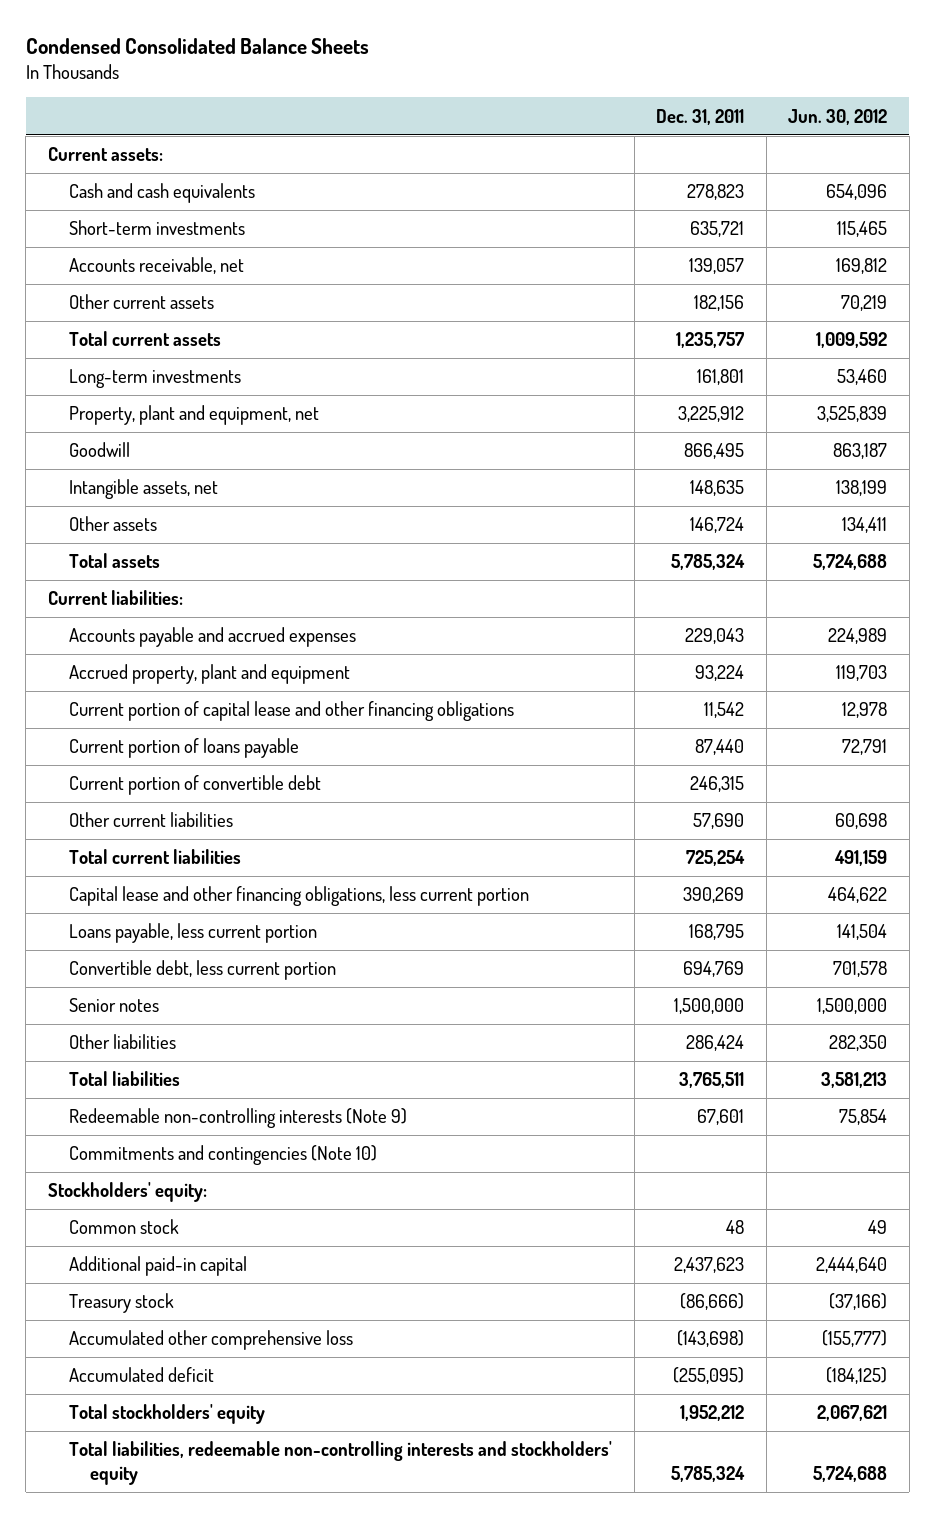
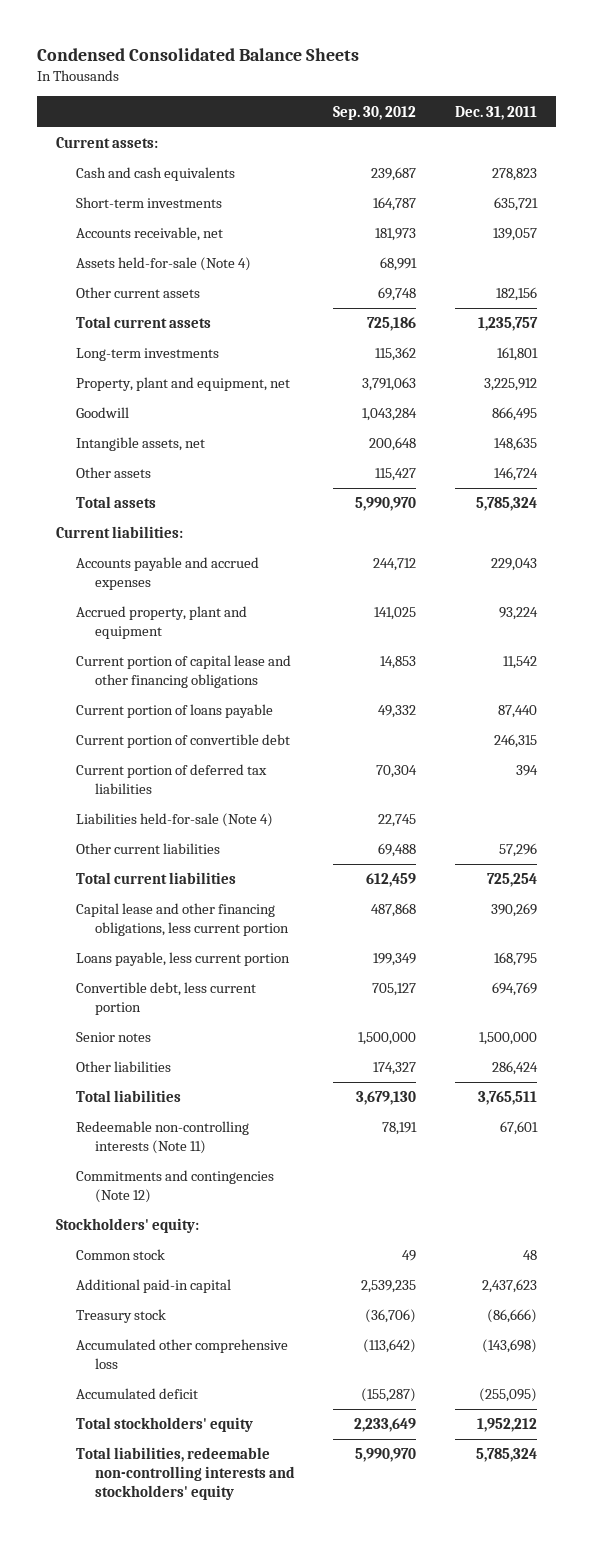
[788,108,888,125] Jun. 30, 2012 -> none
none -> [333,105,417,120] Sep. 30, 2012
none -> [75,257,251,272] Assets held-for-sale (Note 4)
none -> [75,764,267,795] Current portion of deferred tax liabilities
none -> [75,813,273,828] Liabilities held-for-sale (Note 4)
[693,813,745,830] 57,690 -> [498,843,537,858] 57,296
[69,1108,408,1129] Redeemable non-controlling interests (Note 9) -> [75,1121,249,1155] Redeemable non-controlling interests (Note 11)
[69,1145,378,1166] Commitments and contingencies (Note 10) -> [75,1170,274,1204] Commitments and contingencies (Note 12)

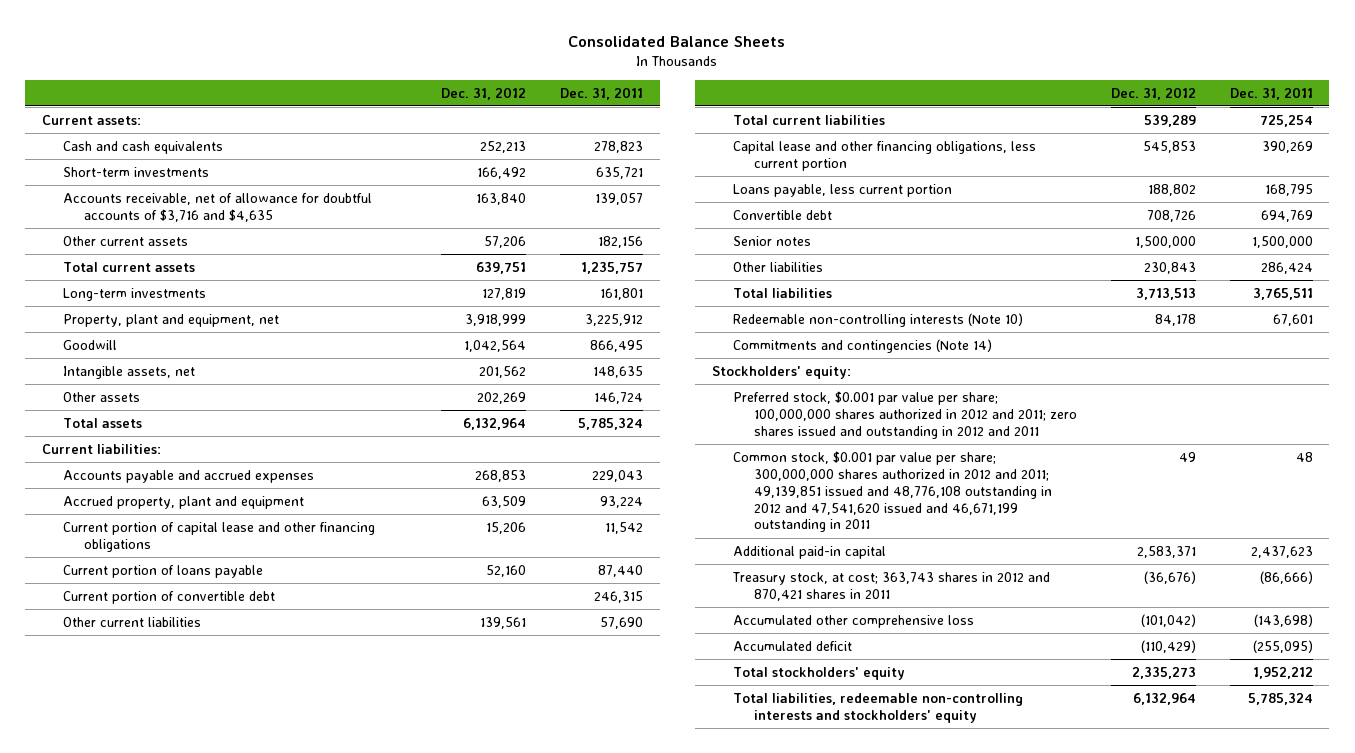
[36,47,359,61] Condensed Consolidated Balance Sheets -> [568,36,786,48] Consolidated Balance Sheets
[333,105,417,120] Sep. 30, 2012 -> none
none -> [441,86,527,100] Dec. 31, 2012
[75,257,251,272] Assets held-for-sale (Note 4) -> none
[75,227,223,242] Accounts receivable, net -> [63,192,373,222] Accounts receivable, net of allowance for doubtful accounts of $3,716 and $4,635
[75,764,267,795] Current portion of deferred tax liabilities -> none
[75,813,273,828] Liabilities held-for-sale (Note 4) -> none
[498,843,537,858] 57,296 -> [600,616,644,629] 57,690
[75,982,256,1016] Convertible debt, less current portion -> [732,209,832,220] Convertible debt
[75,1121,249,1155] Redeemable non-controlling interests (Note 11) -> [732,312,1023,327] Redeemable non-controlling interests (Note 10)
[75,1170,274,1204] Commitments and contingencies (Note 12) -> [732,338,992,353] Commitments and contingencies (Note 14)
none -> [732,390,1077,439] Preferred stock, $0.001 par value per share; 100,000,000 shares authorized in 2012 and 2011; zero shares issued and outstanding in 2012 and 2011
[75,1249,165,1261] Common stock -> [732,450,1052,533] Common stock, $0.001 par value per share; 300,000,000 shares authorized in 2012 and 2011; 49,139,851 issued and 48,776,108 outstanding in 2012 and 47,541,620 issued and 46,671,199 outstanding in 2011
[75,1309,166,1324] Treasury stock -> [731,571,1050,601] Treasury stock, at cost; 363,743 shares in 2012 and 870,421 shares in 2011

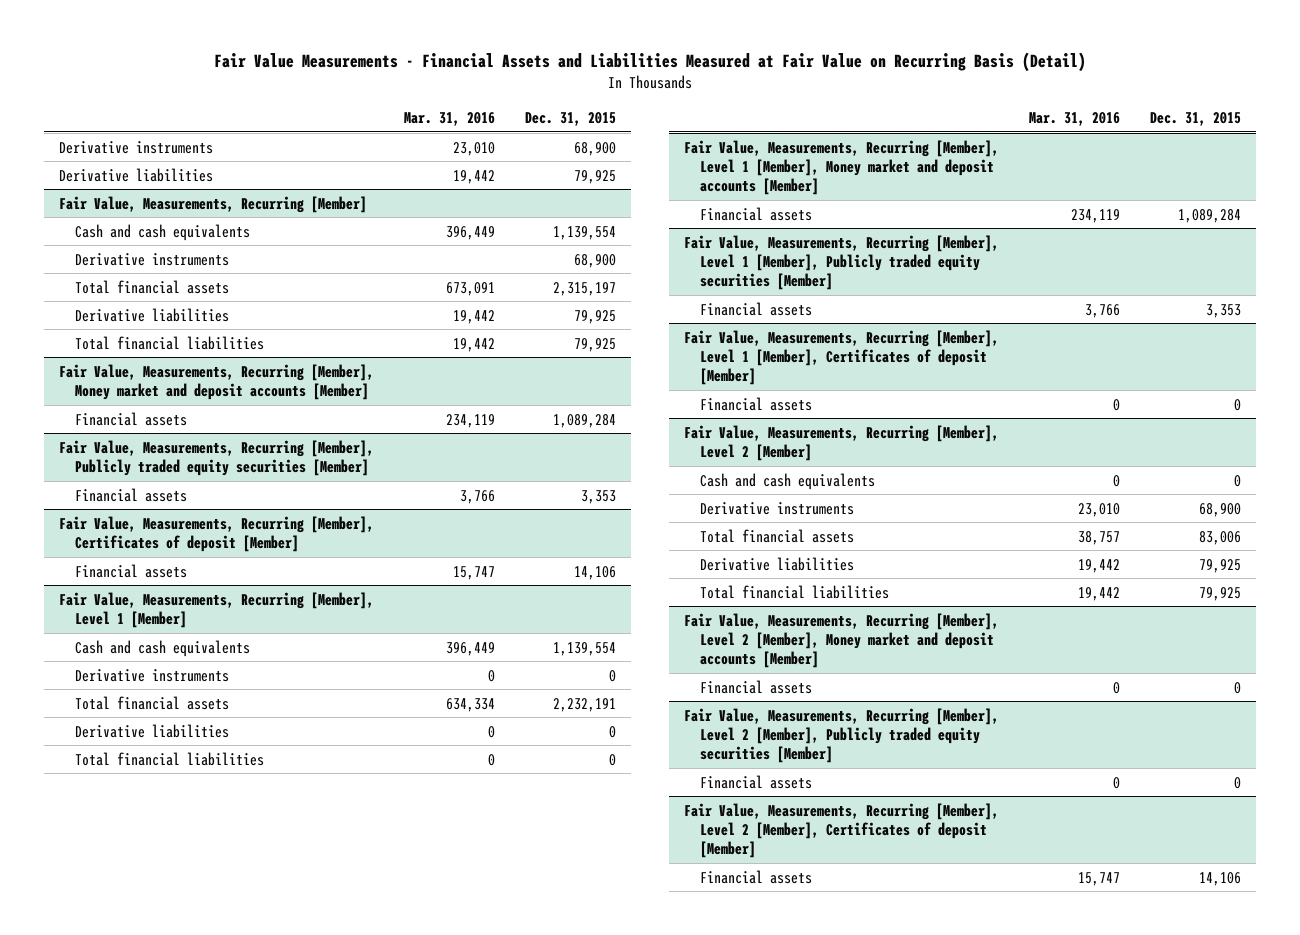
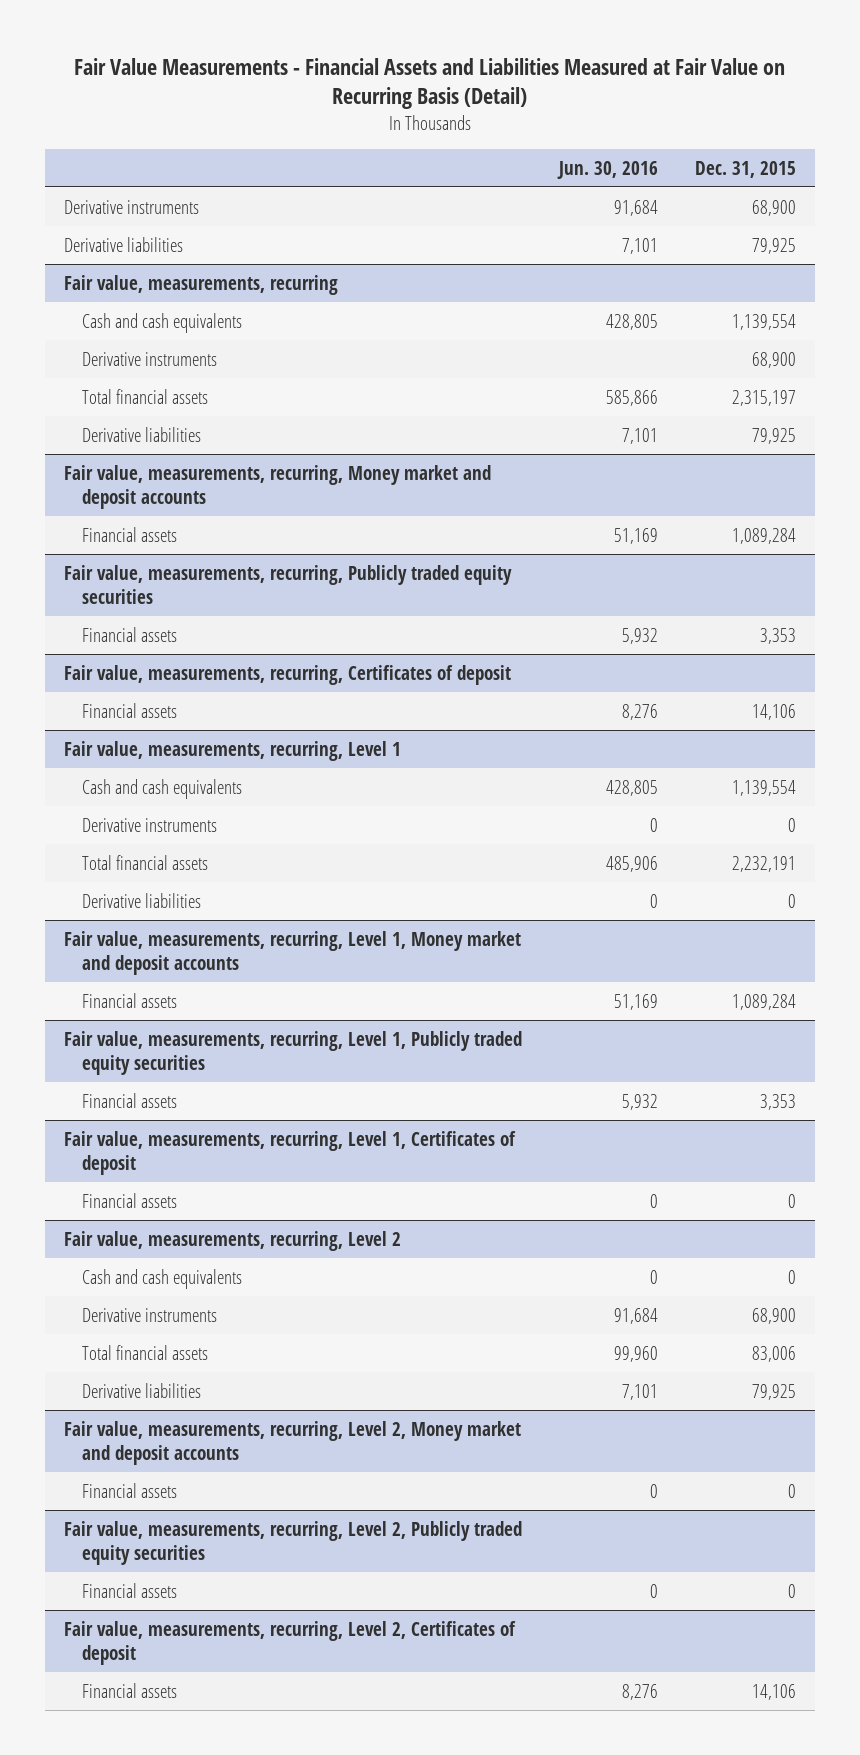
[403,112,495,127] Mar. 31, 2016 -> none
none -> [556,160,658,179] Jun. 30, 2016
[58,195,367,213] Fair Value, Measurements, Recurring [Member] -> [63,274,338,295] Fair value, measurements, recurring
[74,335,264,350] Total financial liabilities -> none
[58,363,374,400] Fair Value, Measurements, Recurring [Member], Money market and deposit accounts [Member] -> [63,464,491,509] Fair value, measurements, recurring, Money market and deposit accounts
[58,439,374,476] Fair Value, Measurements, Recurring [Member], Publicly traded equity securities [Member] -> [63,564,512,604] Fair value, measurements, recurring, Publicly traded equity securities
[58,515,374,552] Fair Value, Measurements, Recurring [Member], Certificates of deposit [Member] -> [63,664,511,685] Fair value, measurements, recurring, Certificates of deposit
[58,591,374,628] Fair Value, Measurements, Recurring [Member], Level 1 [Member] -> [63,740,401,761] Fair value, measurements, recurring, Level 1
[74,751,264,766] Total financial liabilities -> none
[684,139,1000,196] Fair Value, Measurements, Recurring [Member], Level 1 [Member], Money market and deposit accounts [Member] -> [63,930,521,975] Fair value, measurements, recurring, Level 1, Money market and deposit accounts
[684,234,1000,291] Fair Value, Measurements, Recurring [Member], Level 1 [Member], Publicly traded equity securities [Member] -> [63,1030,522,1075] Fair value, measurements, recurring, Level 1, Publicly traded equity securities
[684,329,1000,386] Fair Value, Measurements, Recurring [Member], Level 1 [Member], Certificates of deposit [Member] -> [63,1130,516,1175] Fair value, measurements, recurring, Level 1, Certificates of deposit
[684,424,1000,461] Fair Value, Measurements, Recurring [Member], Level 2 [Member] -> [63,1230,401,1251] Fair value, measurements, recurring, Level 2
[700,584,890,599] Total financial liabilities -> none
[684,612,1000,669] Fair Value, Measurements, Recurring [Member], Level 2 [Member], Money market and deposit accounts [Member] -> [63,1420,521,1465] Fair value, measurements, recurring, Level 2, Money market and deposit accounts
[684,707,1000,764] Fair Value, Measurements, Recurring [Member], Level 2 [Member], Publicly traded equity securities [Member] -> [63,1520,522,1565] Fair value, measurements, recurring, Level 2, Publicly traded equity securities
[684,802,1000,859] Fair Value, Measurements, Recurring [Member], Level 2 [Member], Certificates of deposit [Member] -> [63,1620,516,1665] Fair value, measurements, recurring, Level 2, Certificates of deposit

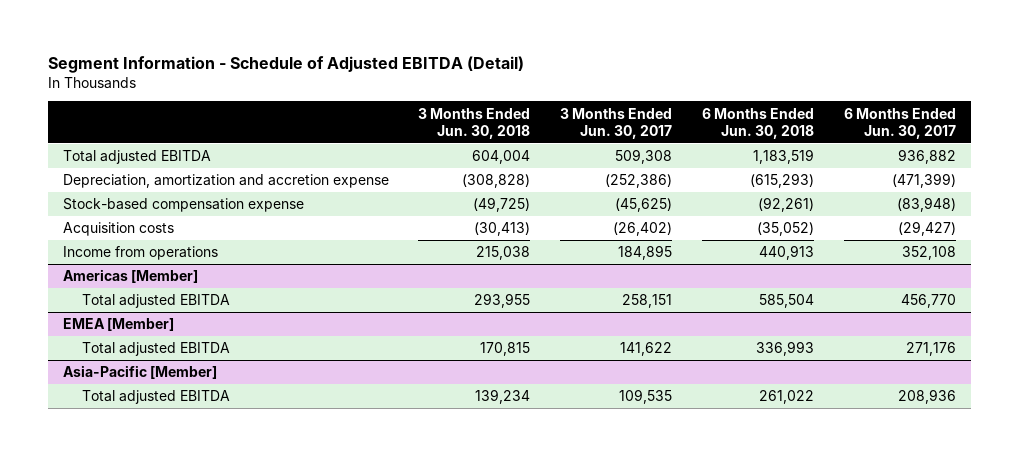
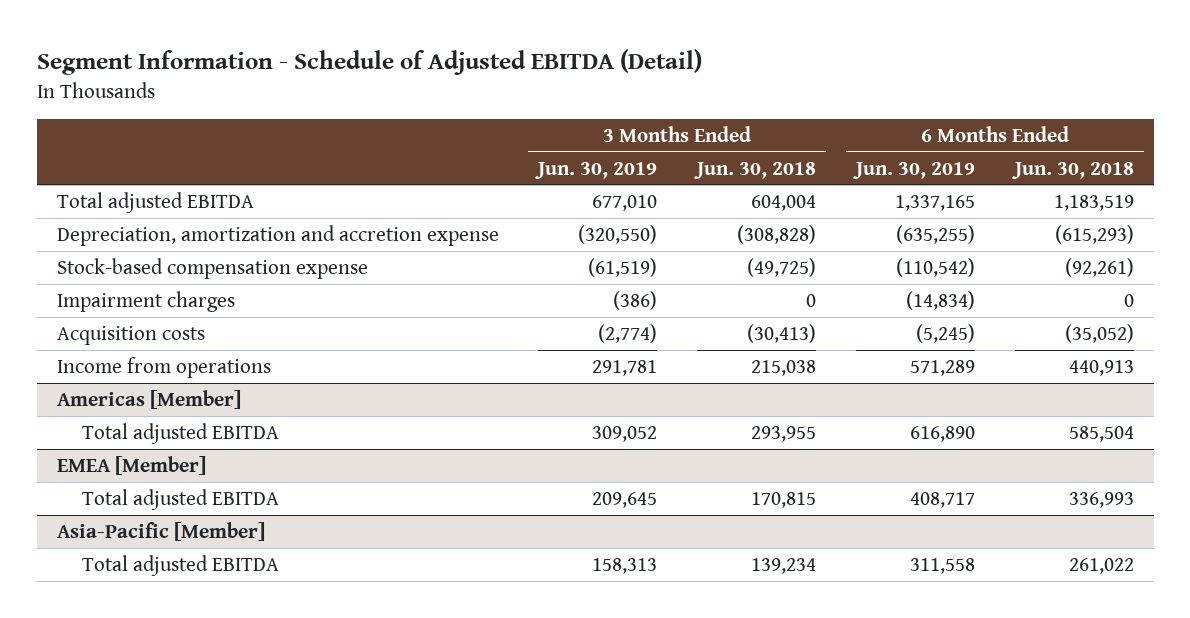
[560,107,673,139] 3 Months Ended Jun. 30, 2017 -> none
[843,107,956,139] 6 Months Ended Jun. 30, 2017 -> none
none -> [535,161,658,179] Jun. 30, 2019
none -> [853,161,976,179] Jun. 30, 2019
none -> [56,290,235,312] Impairment charges

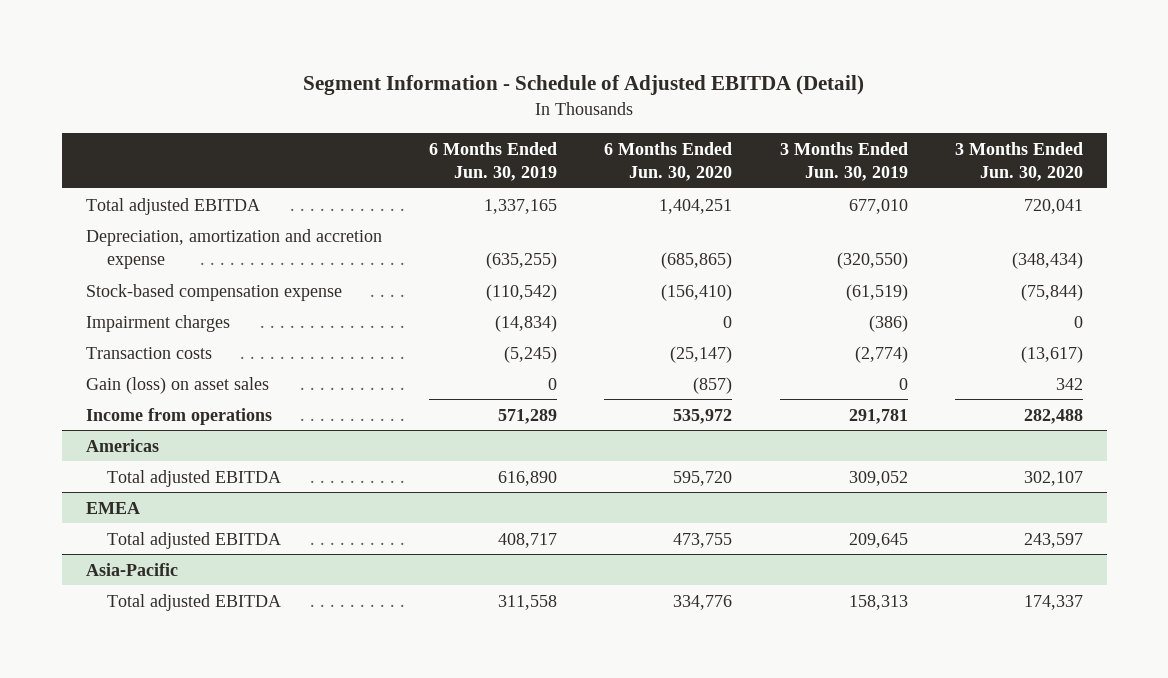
[694,161,817,179] Jun. 30, 2018 -> none
[1011,161,1134,179] Jun. 30, 2018 -> none
none -> [604,141,733,181] 6 Months Ended Jun. 30, 2020
none -> [954,141,1083,181] 3 Months Ended Jun. 30, 2020
[56,325,205,345] Acquisition costs -> [85,346,212,359] Transaction costs
none -> [85,376,269,394] Gain (loss) on asset sales
[56,389,241,409] Americas [Member] -> [85,438,159,452] Americas
[56,455,206,475] EMEA [Member] -> [85,501,140,514] EMEA
[56,521,265,541] Asia-Pacific [Member] -> [85,562,178,576] Asia-Pacific

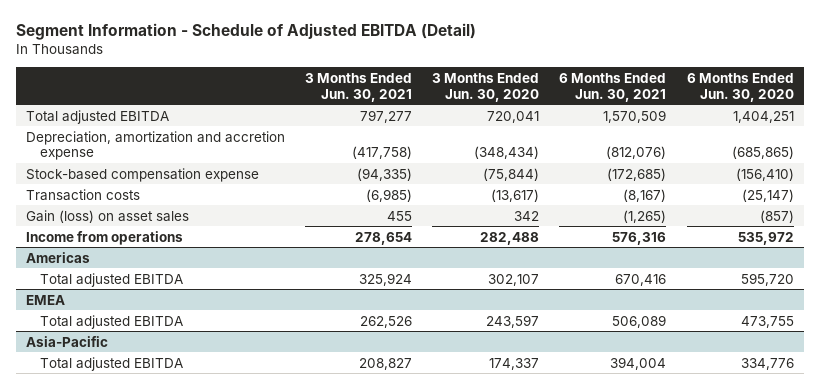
[428,141,557,181] 6 Months Ended Jun. 30, 2019 -> none
[779,141,908,181] 3 Months Ended Jun. 30, 2019 -> none
none -> [304,72,412,102] 3 Months Ended Jun. 30, 2021
none -> [559,72,667,102] 6 Months Ended Jun. 30, 2021
[85,314,230,332] Impairment charges -> none

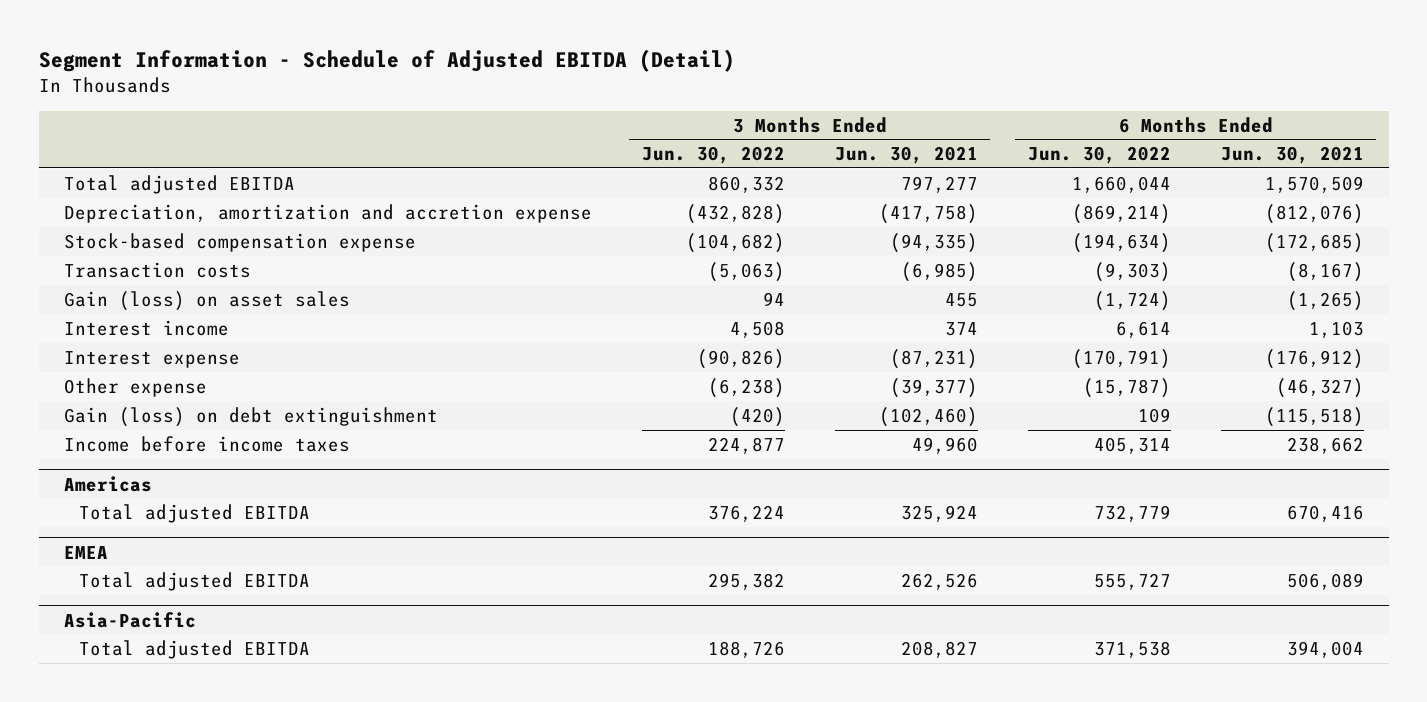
[432,72,540,102] 3 Months Ended Jun. 30, 2020 -> none
[686,72,794,102] 6 Months Ended Jun. 30, 2020 -> none
none -> [641,146,785,165] Jun. 30, 2022
none -> [1027,146,1171,165] Jun. 30, 2022
[25,230,183,245] Income from operations -> none
none -> [63,319,229,336] Interest income
none -> [63,350,240,368] Interest expense
none -> [63,377,207,397] Other expense
none -> [63,406,438,427] Gain (loss) on debt extinguishment
none -> [63,435,350,452] Income before income taxes

